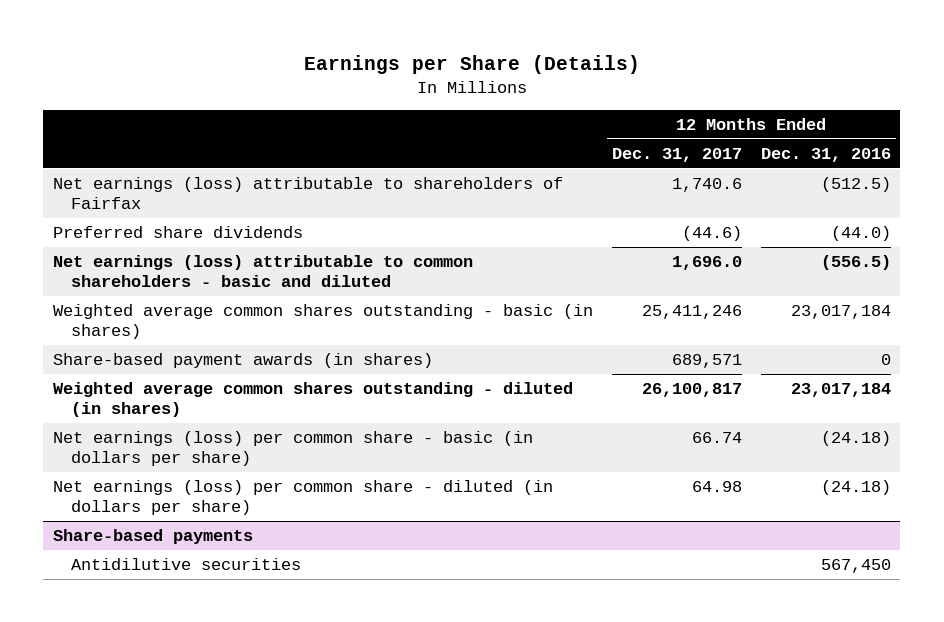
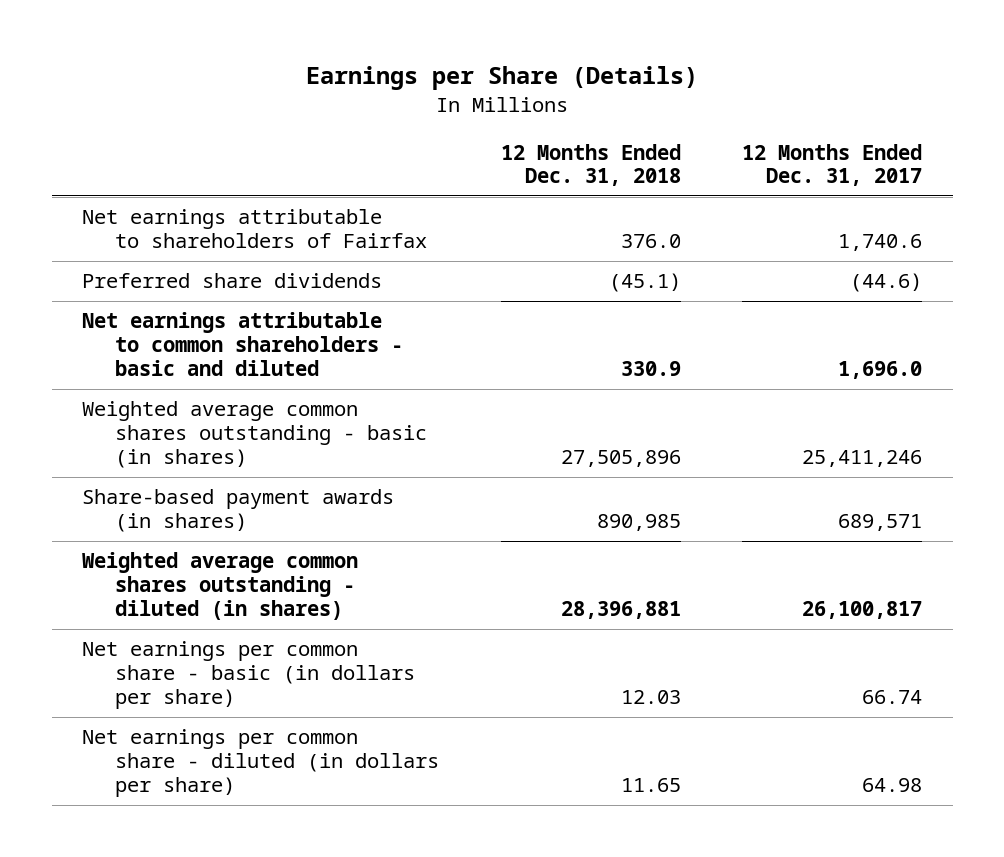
[760,147,891,162] Dec. 31, 2016 -> none
none -> [500,143,681,187] 12 Months Ended Dec. 31, 2018
[52,177,563,209] Net earnings (loss) attributable to shareholders of Fairfax -> [82,209,428,249] Net earnings attributable to shareholders of Fairfax
[52,255,473,287] Net earnings (loss) attributable to common shareholders - basic and diluted -> [82,312,404,377] Net earnings attributable to common shareholders - basic and diluted
[52,529,253,545] Share-based payments -> none
[71,558,302,571] Antidilutive securities -> none
[52,431,533,466] Net earnings (loss) per common share - basic (in dollars per share) -> [82,641,416,710] Net earnings per common share - basic (in dollars per share)
[52,480,553,515] Net earnings (loss) per common share - diluted (in dollars per share) -> [82,729,440,798] Net earnings per common share - diluted (in dollars per share)

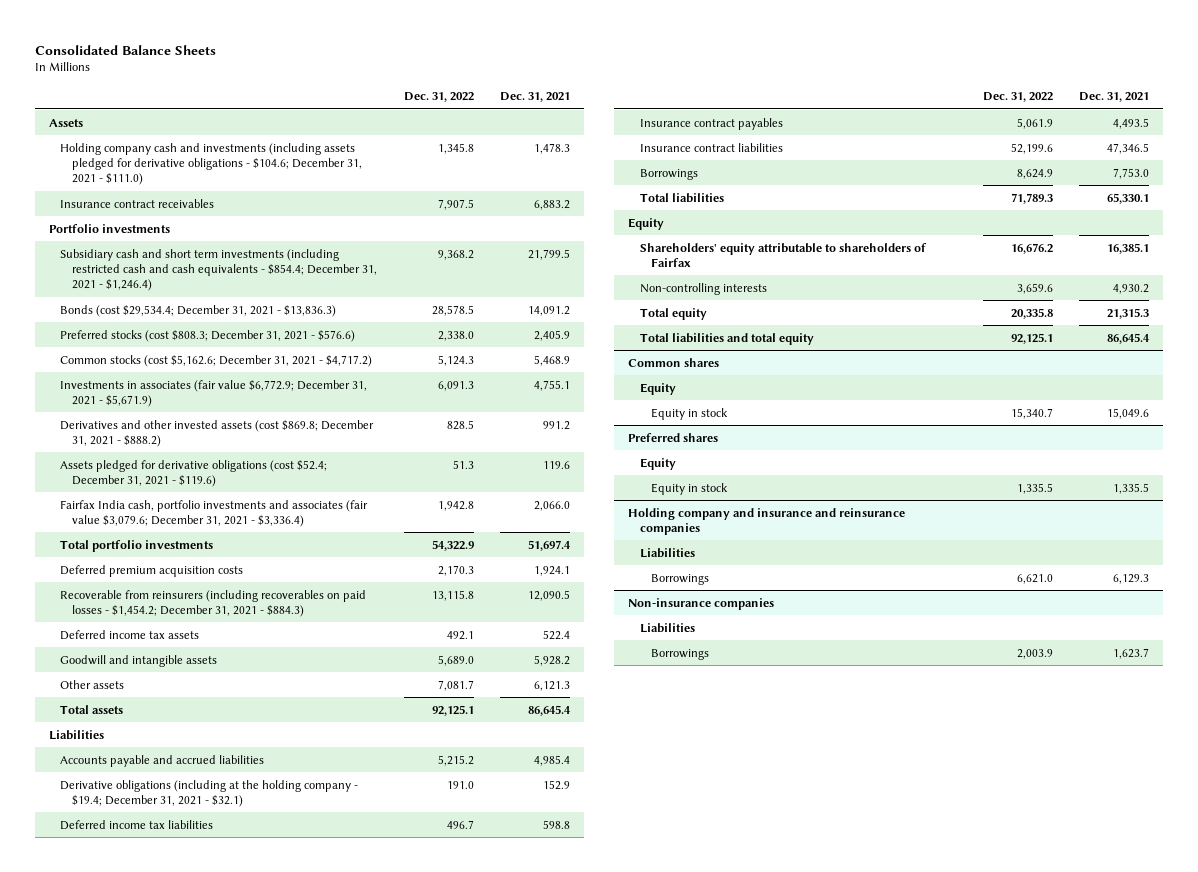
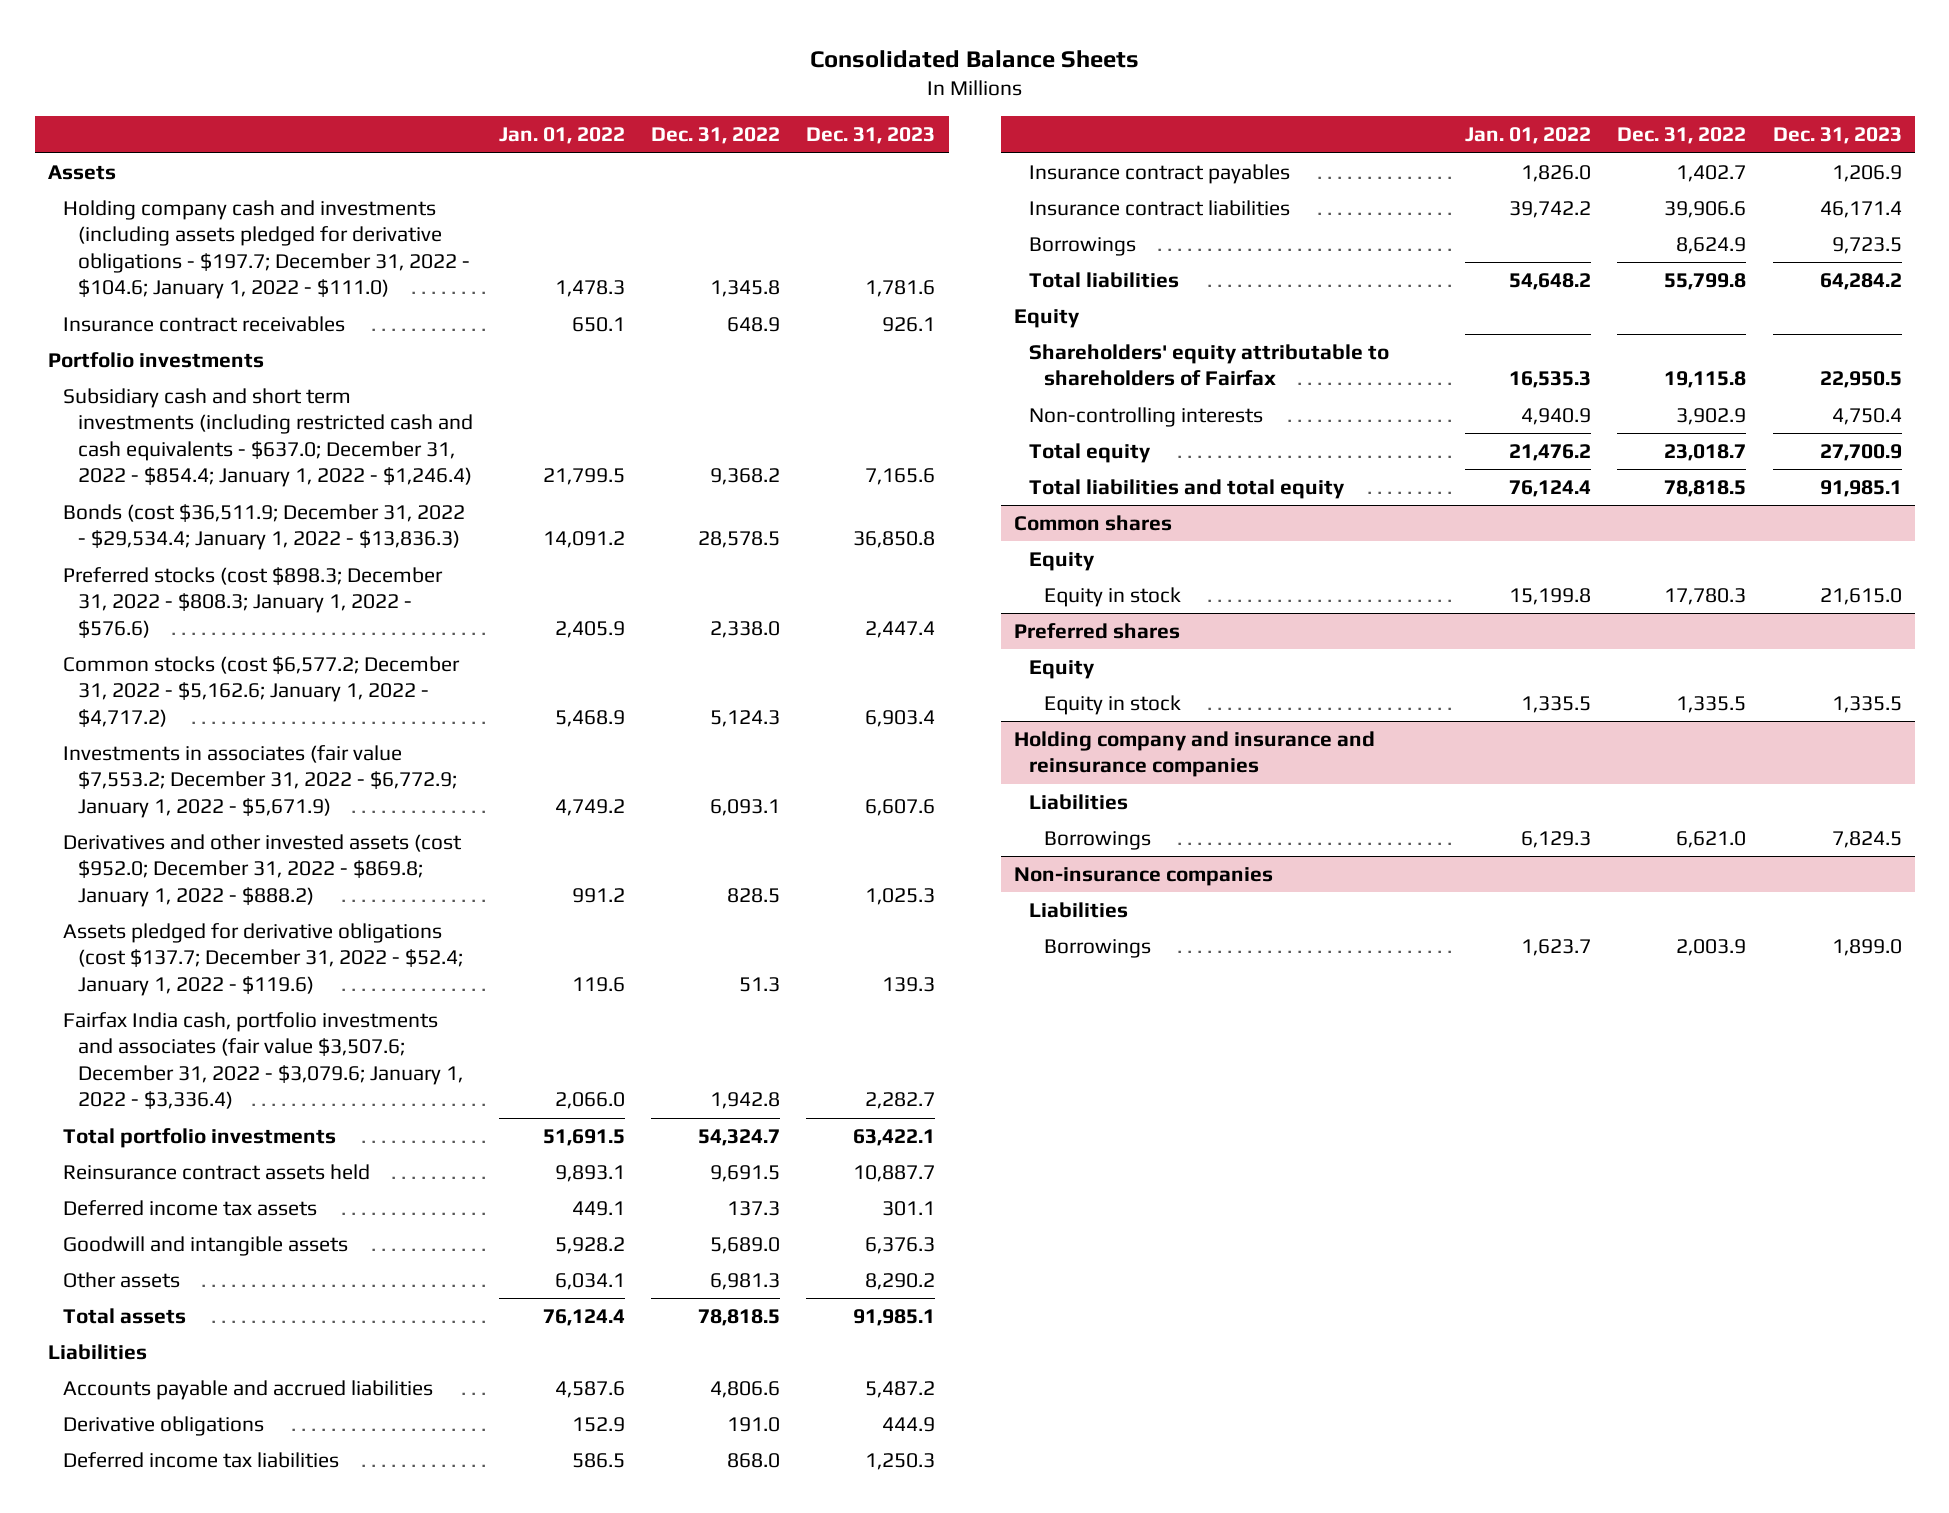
[500,92,571,103] Dec. 31, 2021 -> none
none -> [498,127,625,145] Jan. 01, 2022
none -> [806,127,936,145] Dec. 31, 2023
[60,142,363,186] Holding company cash and investments (including assets pledged for derivative obligations - $104.6; December 31, 2021 - $111.0) -> [62,200,470,300] Holding company cash and investments (including assets pledged for derivative obligations - $197.7; December 31, 2022 - $104.6; January 1, 2022 - $111.0)
[437,198,474,210] 7,907.5 -> [727,317,781,333] 648.9
[60,564,244,577] Deferred premium acquisition costs -> none
[60,589,367,617] Recoverable from reinsurers (including recoverables on paid losses - $1,454.2; December 31, 2021 - $884.3) -> none
[60,248,378,292] Subsidiary cash and short term investments (including restricted cash and cash equivalents - $854.4; December 31, 2021 - $1,246.4) -> [62,388,473,488] Subsidiary cash and short term investments (including restricted cash and cash equivalents - $637.0; December 31, 2022 - $854.4; January 1, 2022 - $1,246.4)
[60,304,337,317] Bonds (cost $29,534.4; December 31, 2021 - $13,836.3) -> [62,504,465,551] Bonds (cost $36,511.9; December 31, 2022 - $29,534.4; January 1, 2022 - $13,836.3)
[60,329,356,342] Preferred stocks (cost $808.3; December 31, 2021 - $576.6) -> [62,567,443,638] Preferred stocks (cost $898.3; December 31, 2022 - $808.3; January 1, 2022 - $576.6)
[60,354,373,367] Common stocks (cost $5,162.6; December 31, 2021 - $4,717.2) -> [62,656,460,727] Common stocks (cost $6,577.2; December 31, 2022 - $5,162.6; January 1, 2022 - $4,717.2)
[60,379,368,407] Investments in associates (fair value $6,772.9; December 31, 2021 - $5,671.9) -> [62,745,457,818] Investments in associates (fair value $7,553.2; December 31, 2022 - $6,772.9; January 1, 2022 - $5,671.9)
[437,380,474,391] 6,091.3 -> [710,798,781,816] 6,093.1
[60,419,375,447] Derivatives and other invested assets (cost $869.8; December 31, 2021 - $888.2) -> [62,834,462,907] Derivatives and other invested assets (cost $952.0; December 31, 2022 - $869.8; January 1, 2022 - $888.2)
[60,459,328,487] Assets pledged for derivative obligations (cost $52.4; December 31, 2021 - $119.6) -> [62,923,463,996] Assets pledged for derivative obligations (cost $137.7; December 31, 2022 - $52.4; January 1, 2022 - $119.6)
[60,499,369,527] Fairfax India cash, portfolio investments and associates (fair value $3,079.6; December 31, 2021 - $3,336.4) -> [62,1012,463,1110] Fairfax India cash, portfolio investments and associates (fair value $3,507.6; December 31, 2022 - $3,079.6; January 1, 2022 - $3,336.4)
[431,539,474,551] 54,322.9 -> [698,1129,781,1147] 54,324.7
none -> [62,1164,370,1181] Reinsurance contract assets held
[446,630,474,640] 492.1 -> [727,1201,781,1217] 137.3
[437,679,474,691] 7,081.7 -> [710,1273,781,1291] 6,981.3
[431,704,474,716] 92,125.1 -> [698,1309,781,1327] 78,818.5
[437,754,474,766] 5,215.2 -> [710,1381,781,1399] 4,806.6
[60,779,359,807] Derivative obligations (including at the holding company - $19.4; December 31, 2021 - $32.1) -> [62,1416,264,1437] Derivative obligations
[446,819,474,829] 496.7 -> [727,1453,781,1469] 868.0
[1016,117,1053,129] 5,061.9 -> [1676,165,1747,183] 1,402.7
[1010,142,1053,154] 52,199.6 -> [1664,201,1747,219] 39,906.6
[1010,192,1053,204] 71,789.3 -> [1664,273,1747,291] 55,799.8
[1010,242,1053,254] 16,676.2 -> [1664,371,1747,389] 19,115.8
[1016,282,1053,294] 3,659.6 -> [1676,408,1747,426] 3,902.9
[1010,307,1053,319] 20,335.8 -> [1664,444,1747,462] 23,018.7
[1010,332,1053,344] 92,125.1 -> [1664,480,1747,498] 78,818.5
[1010,407,1053,419] 15,340.7 -> [1664,588,1747,606] 17,780.3

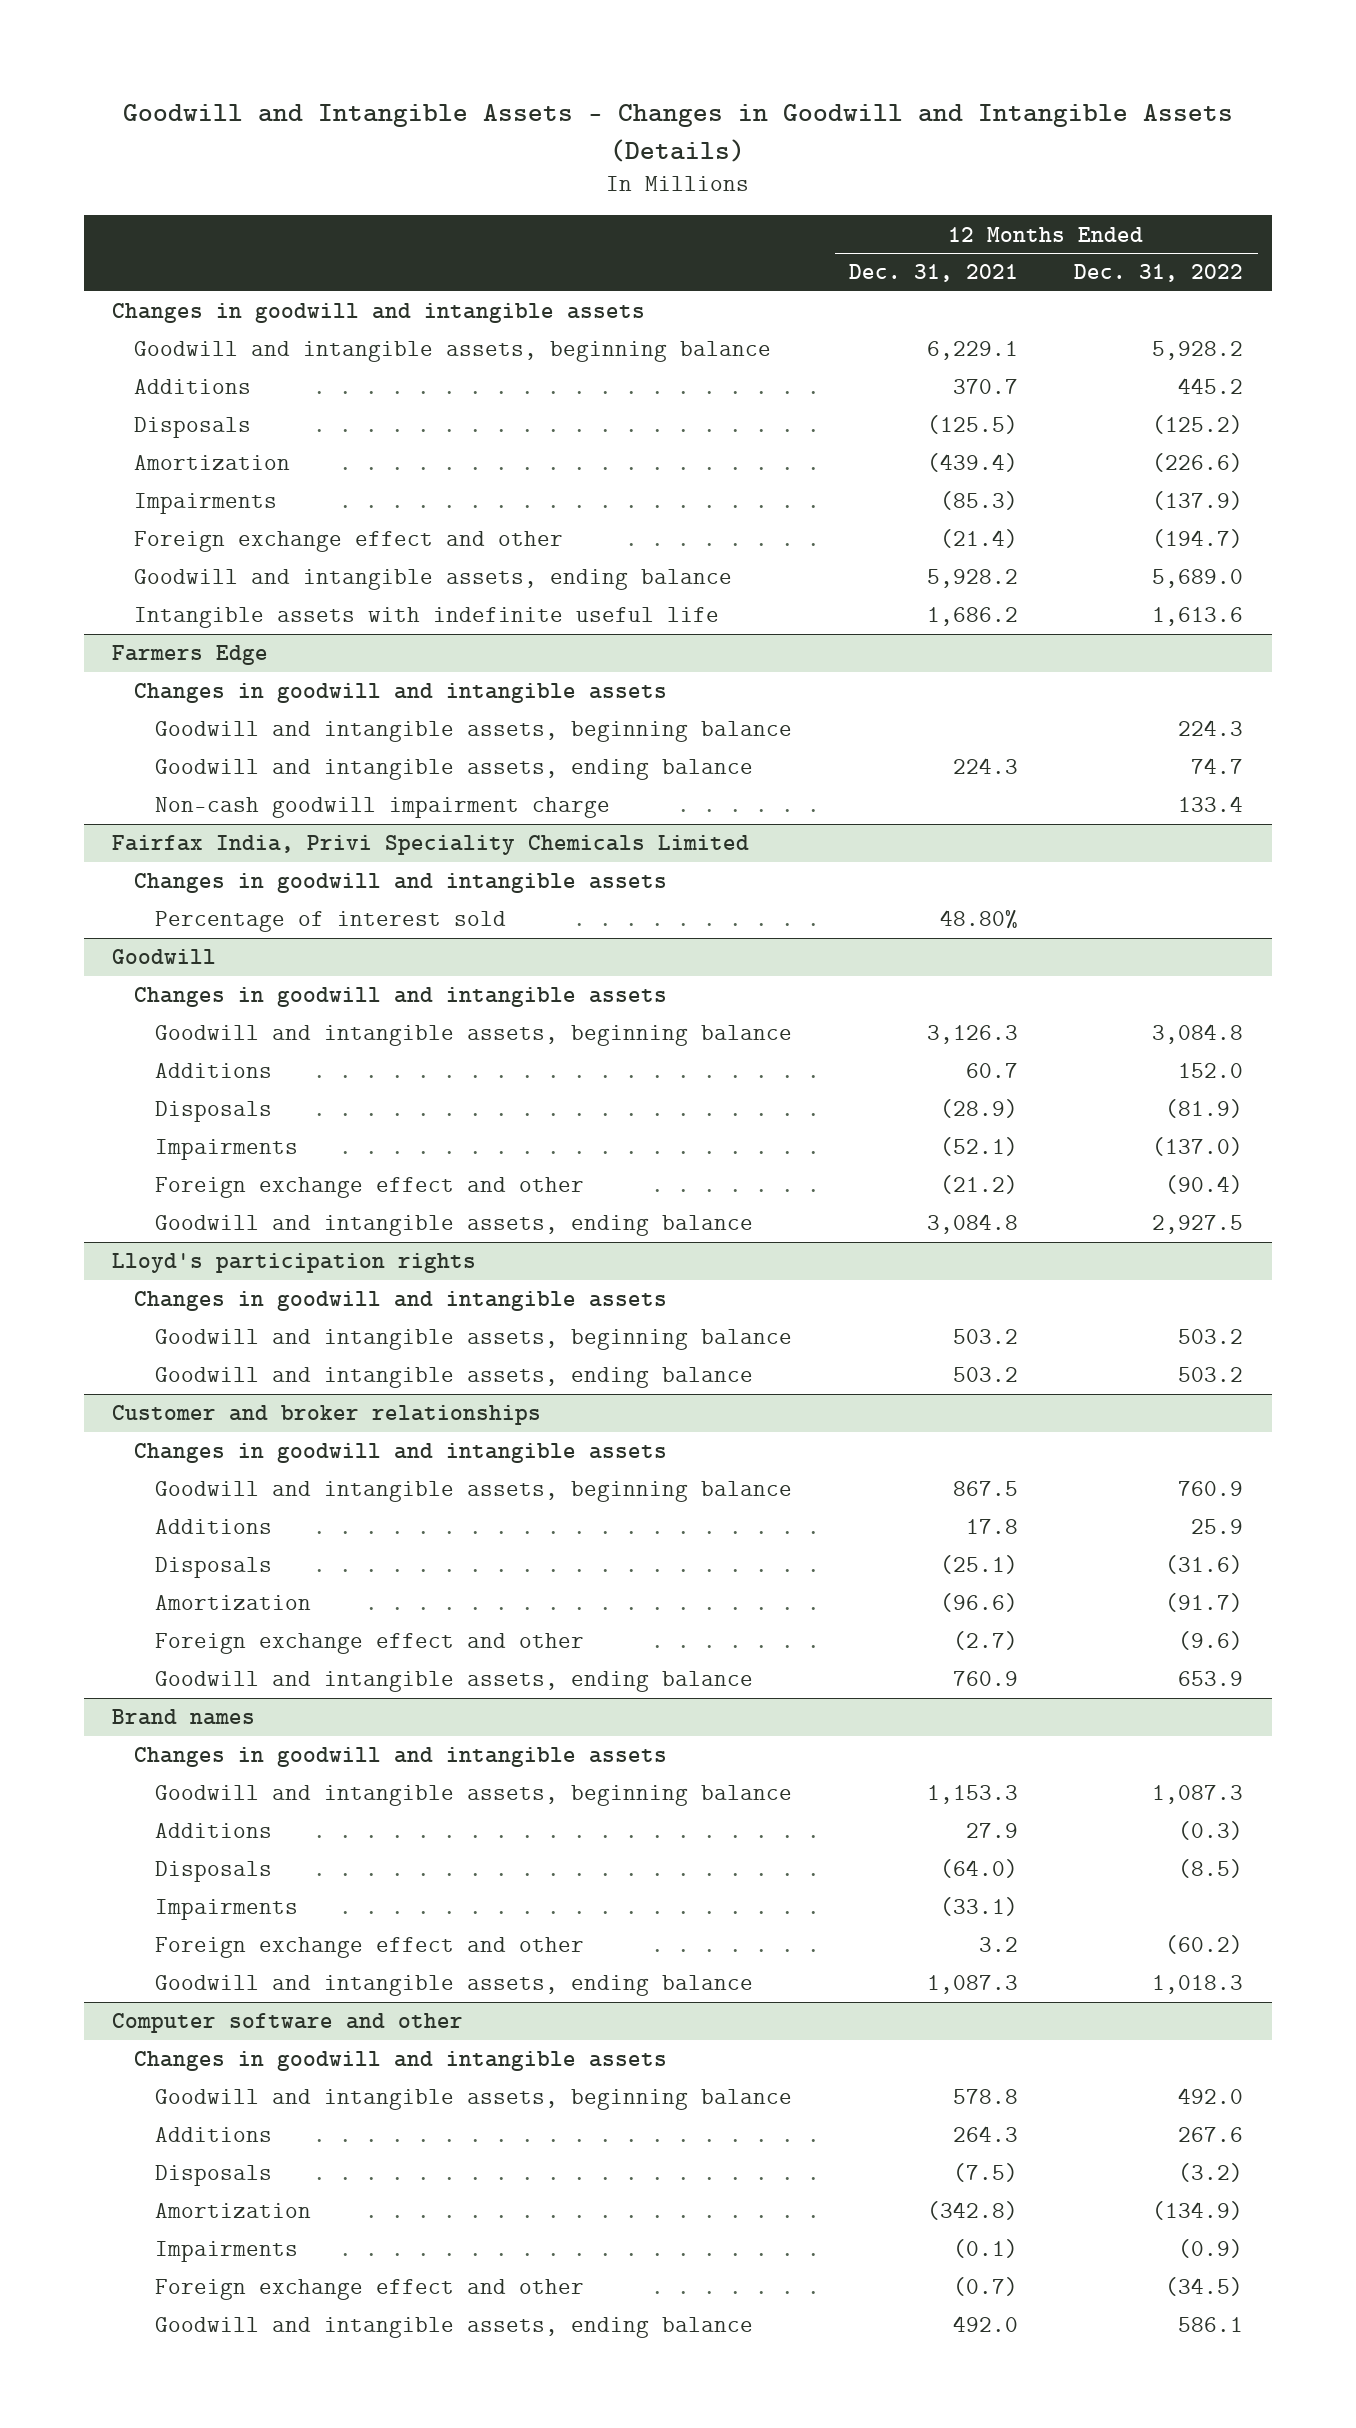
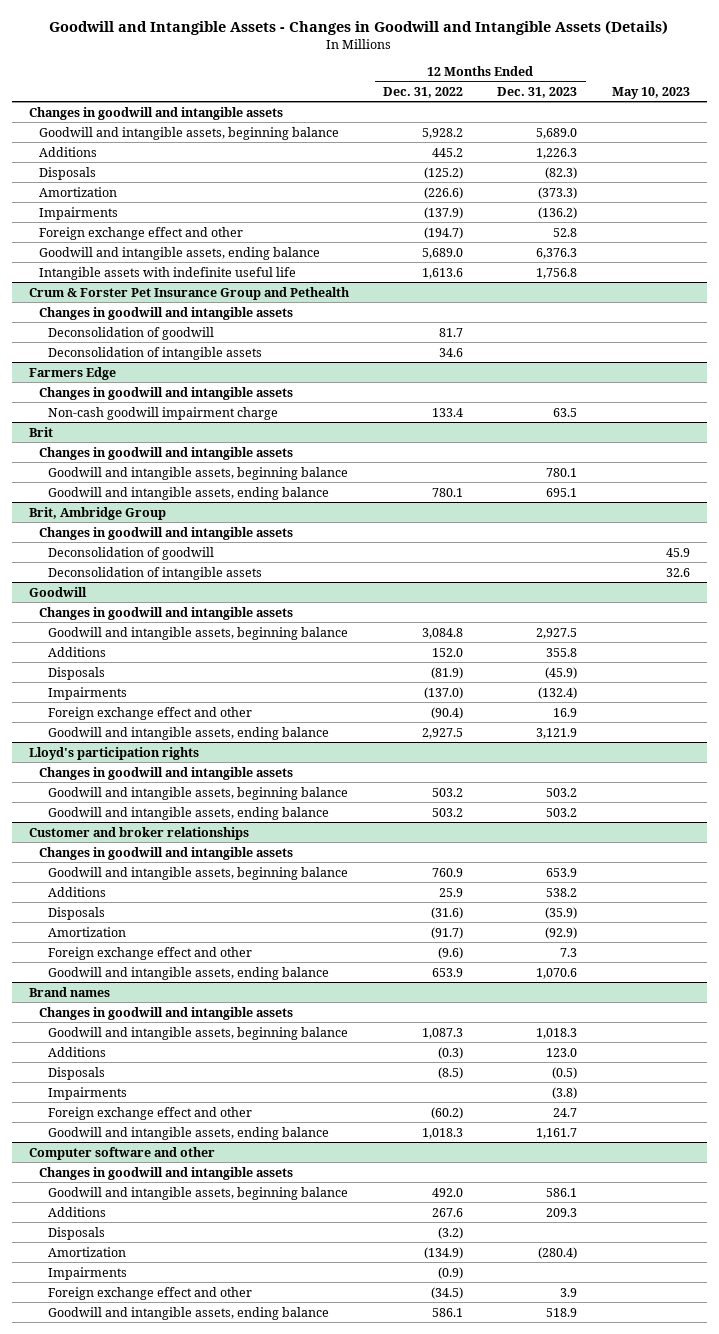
[848,264,1018,283] Dec. 31, 2021 -> none
none -> [497,87,578,99] Dec. 31, 2023
none -> [611,87,690,100] May 10, 2023
none -> [29,286,351,300] Crum & Forster Pet Insurance Group and Pethealth
none -> [38,306,293,320] Changes in goodwill and intangible assets
none -> [48,326,215,340] Deconsolidation of goodwill
none -> [48,346,263,360] Deconsolidation of intangible assets
[155,721,793,743] Goodwill and intangible assets, beginning balance -> none
[155,759,754,781] Goodwill and intangible assets, ending balance -> none
[112,835,750,856] Fairfax India, Privi Speciality Chemicals Limited -> none
none -> [29,426,54,437] Brit
[155,911,507,933] Percentage of interest sold -> none
none -> [48,466,349,480] Goodwill and intangible assets, beginning balance
none -> [48,486,330,500] Goodwill and intangible assets, ending balance
none -> [29,506,167,520] Brit, Ambridge Group
none -> [38,526,293,540] Changes in goodwill and intangible assets
none -> [48,546,215,560] Deconsolidation of goodwill
none -> [48,566,263,580] Deconsolidation of intangible assets

